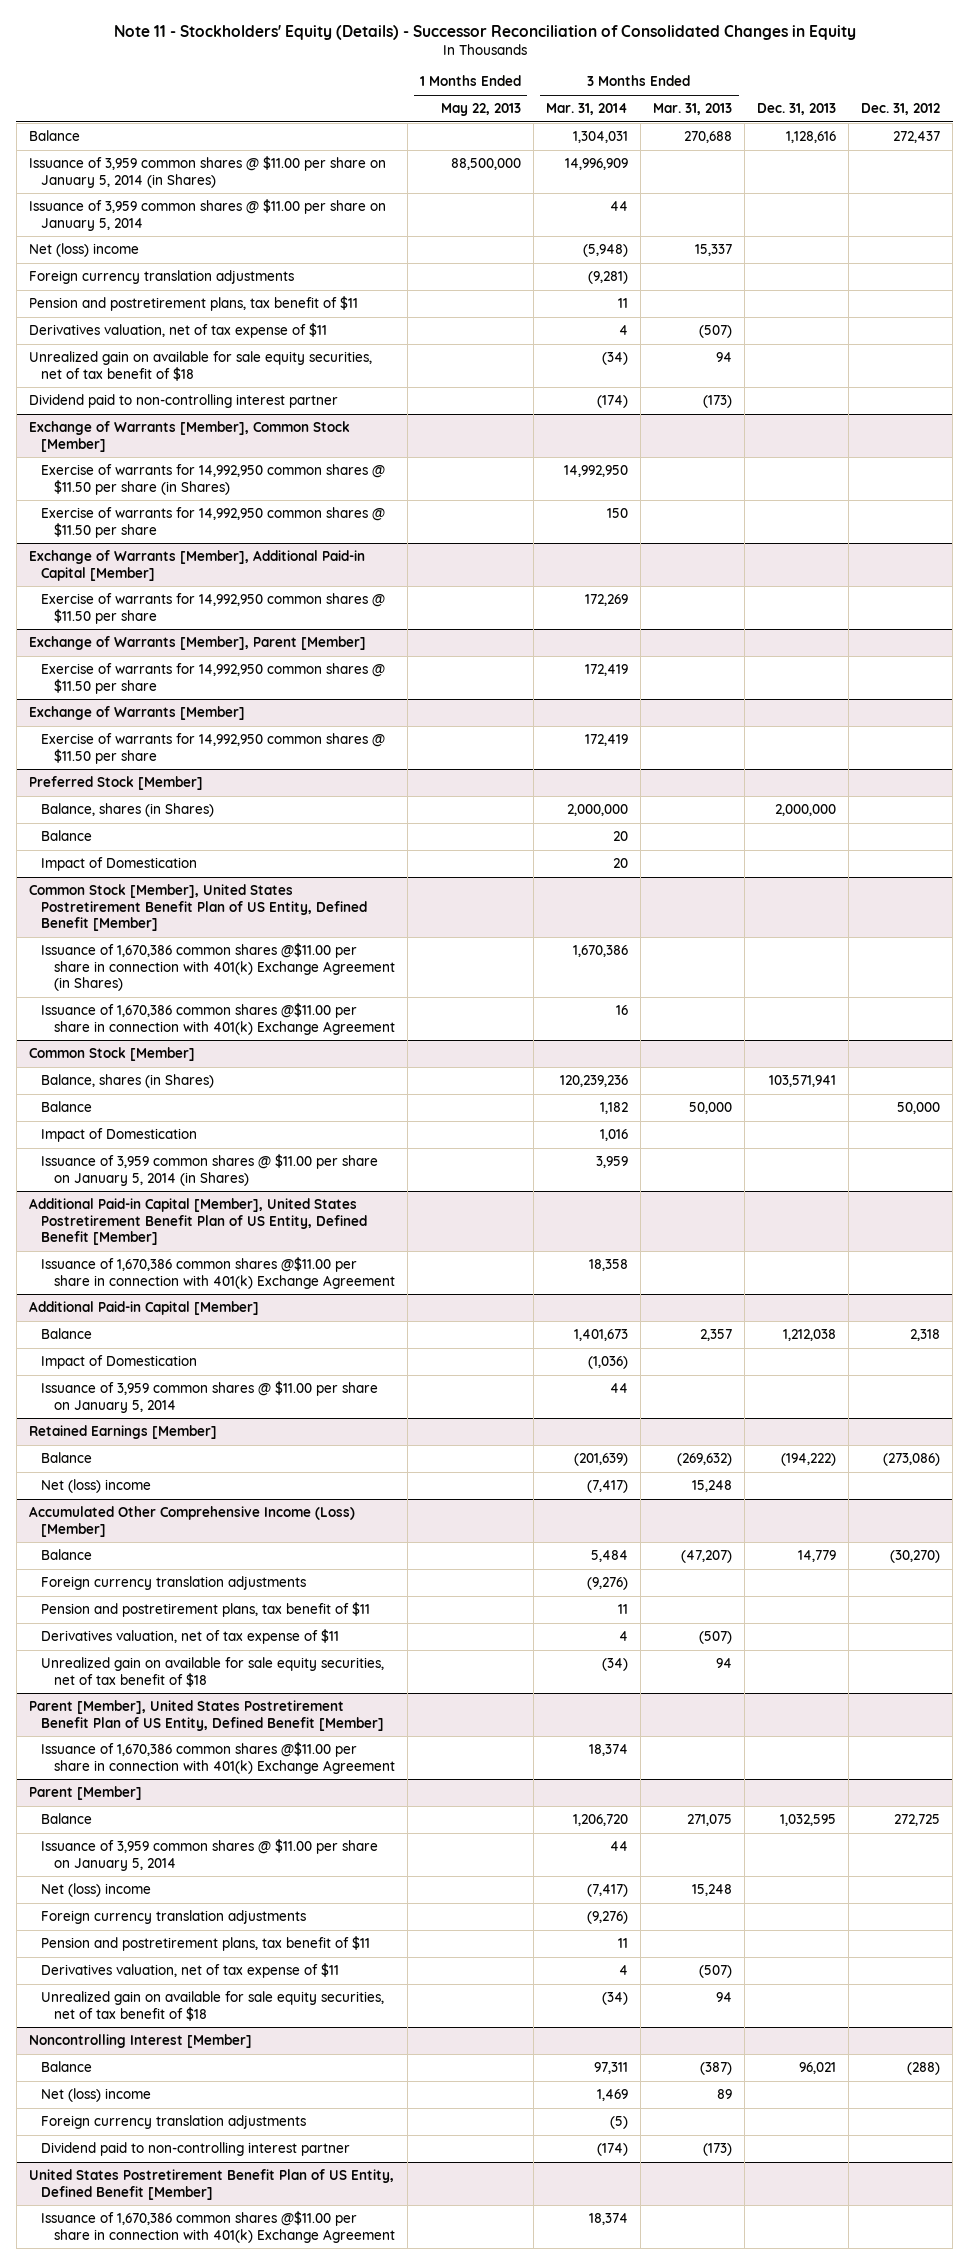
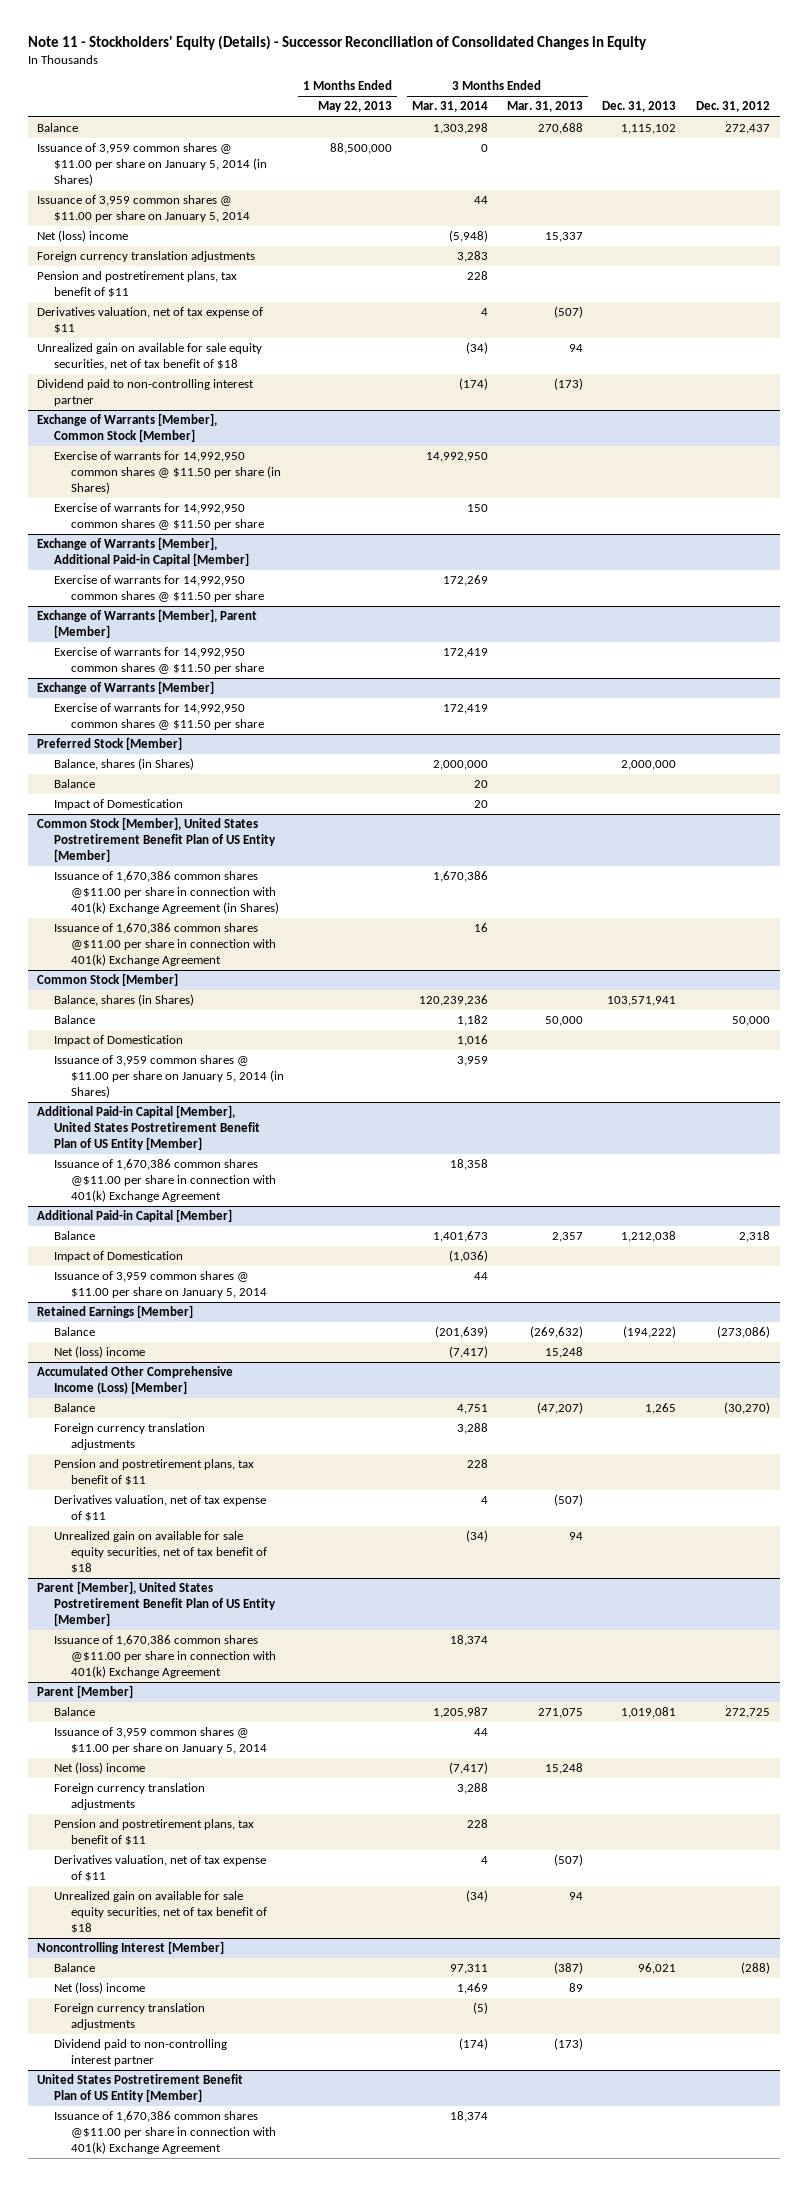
[573,131,629,144] 1,304,031 -> [432,123,488,135] 1,303,298
[786,131,837,144] 1,128,616 -> [621,124,677,135] 1,115,102
[565,158,629,171] 14,996,909 -> [480,144,488,153] 0
[588,271,629,285] (9,281) -> [456,251,488,263] 3,283
[618,298,629,309] 11 -> [466,271,488,281] 228
[28,884,368,932] Common Stock [Member], United States Postretirement Benefit Plan of US Entity, Defined Benefit [Member] -> [37,817,276,863] Common Stock [Member], United States Postretirement Benefit Plan of US Entity [Member]
[28,1198,368,1246] Additional Paid-in Capital [Member], United States Postretirement Benefit Plan of US Entity, Defined Benefit [Member] -> [37,1105,260,1151] Additional Paid-in Capital [Member], United States Postretirement Benefit Plan of US Entity [Member]
[591,1550,629,1563] 5,484 -> [456,1404,488,1415] 4,751
[798,1550,837,1563] 14,779 -> [645,1403,677,1415] 1,265
[587,1577,629,1591] (9,276) -> [456,1423,488,1435] 3,288
[618,1604,629,1615] 11 -> [466,1459,488,1469] 228
[28,1700,385,1731] Parent [Member], United States Postretirement Benefit Plan of US Entity, Defined Benefit [Member] -> [37,1581,276,1627] Parent [Member], United States Postretirement Benefit Plan of US Entity [Member]
[573,1814,629,1827] 1,206,720 -> [432,1707,488,1719] 1,205,987
[780,1814,837,1827] 1,032,595 -> [621,1707,677,1719] 1,019,081
[587,1911,629,1925] (9,276) -> [456,1783,488,1795] 3,288
[618,1938,629,1949] 11 -> [466,1819,488,1829] 228
[28,2169,394,2200] United States Postretirement Benefit Plan of US Entity, Defined Benefit [Member] -> [37,2074,244,2103] United States Postretirement Benefit Plan of US Entity [Member]

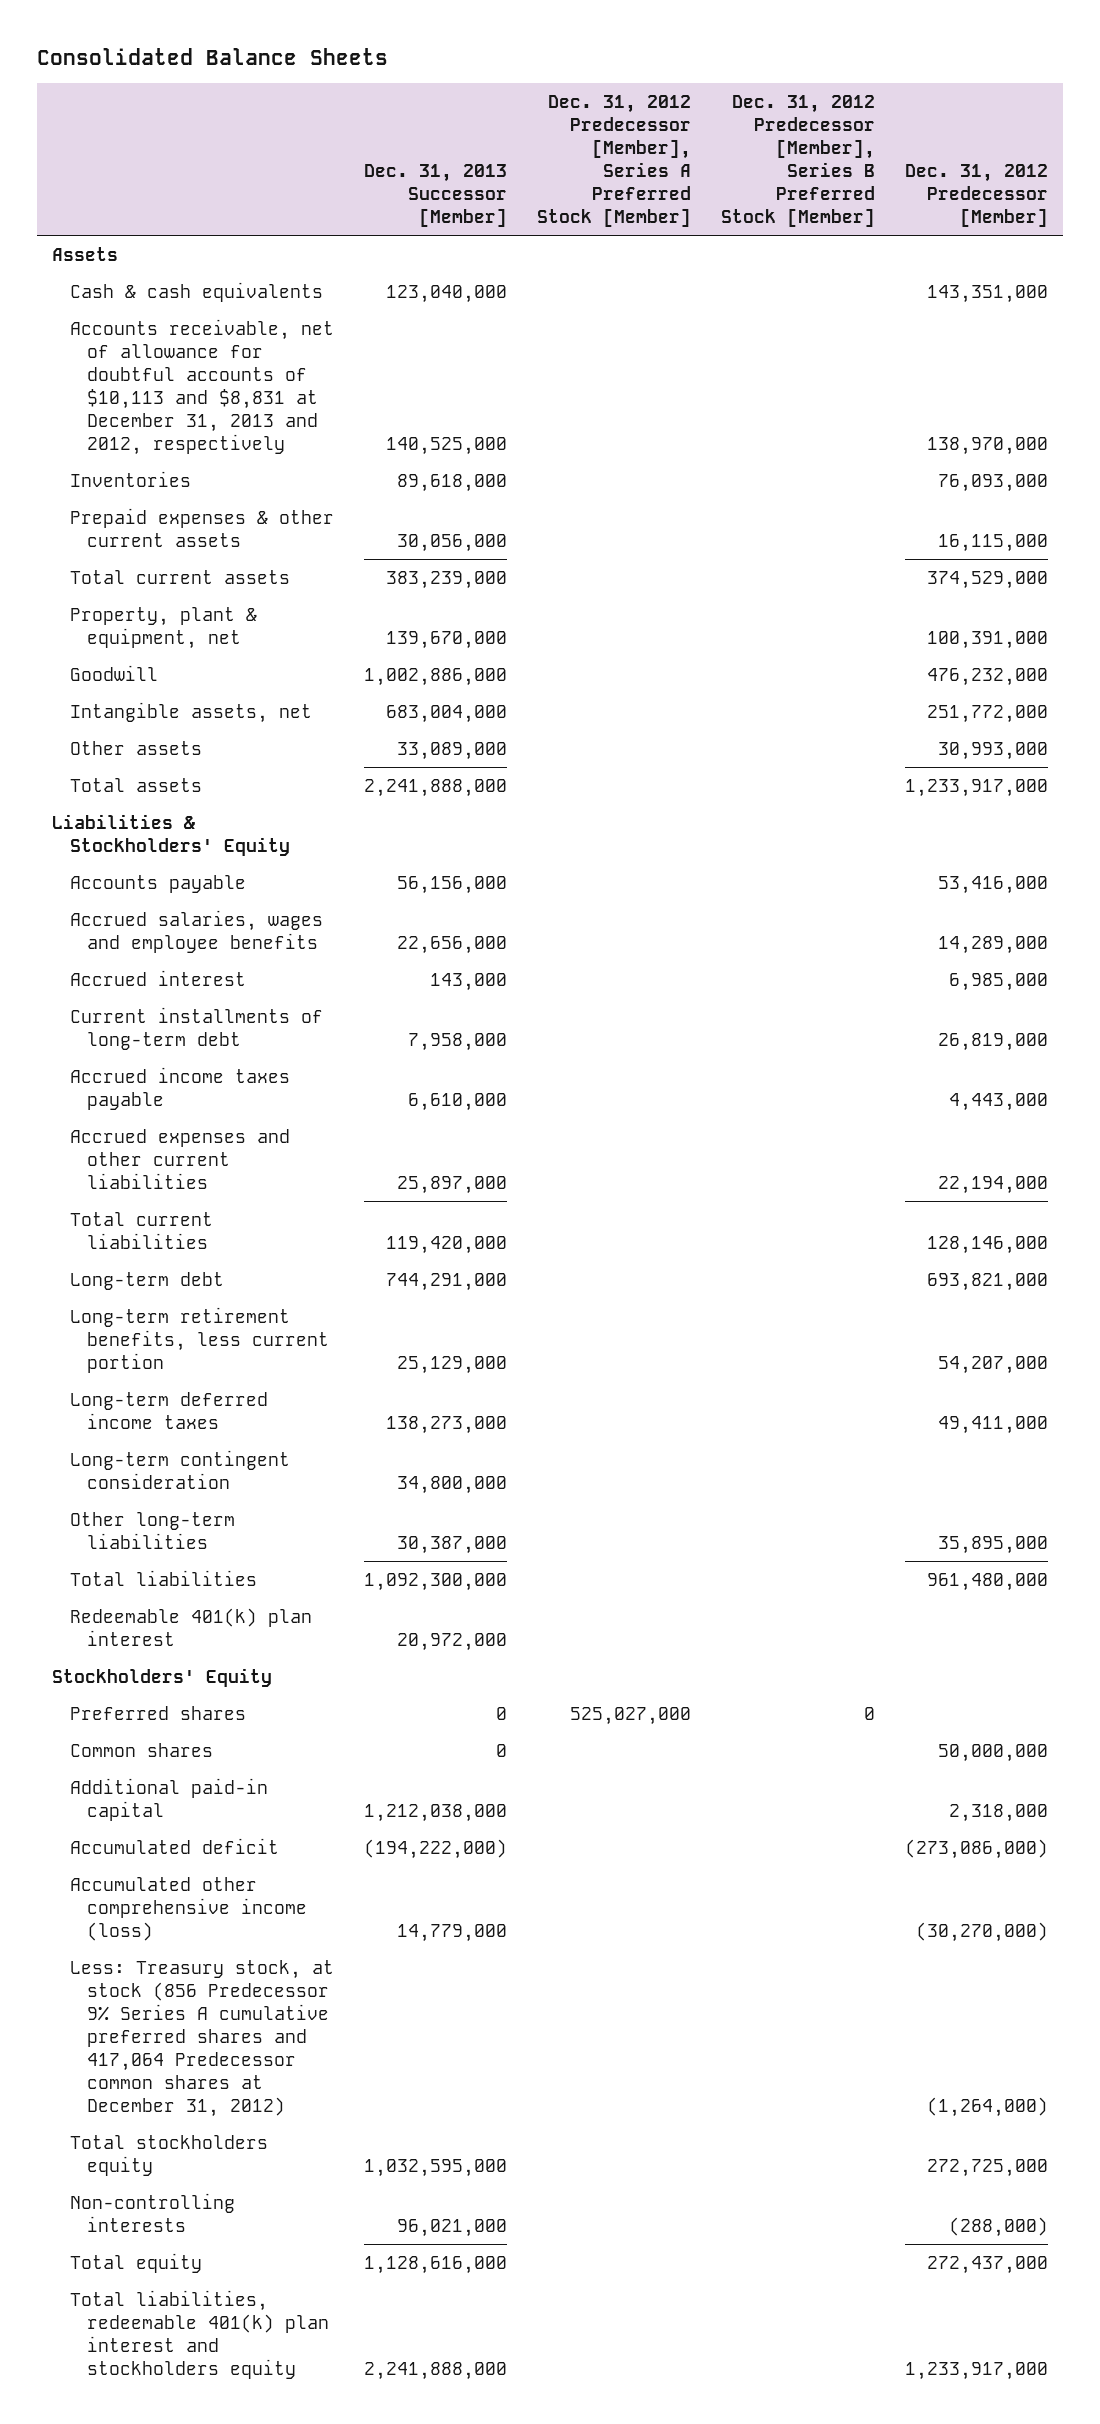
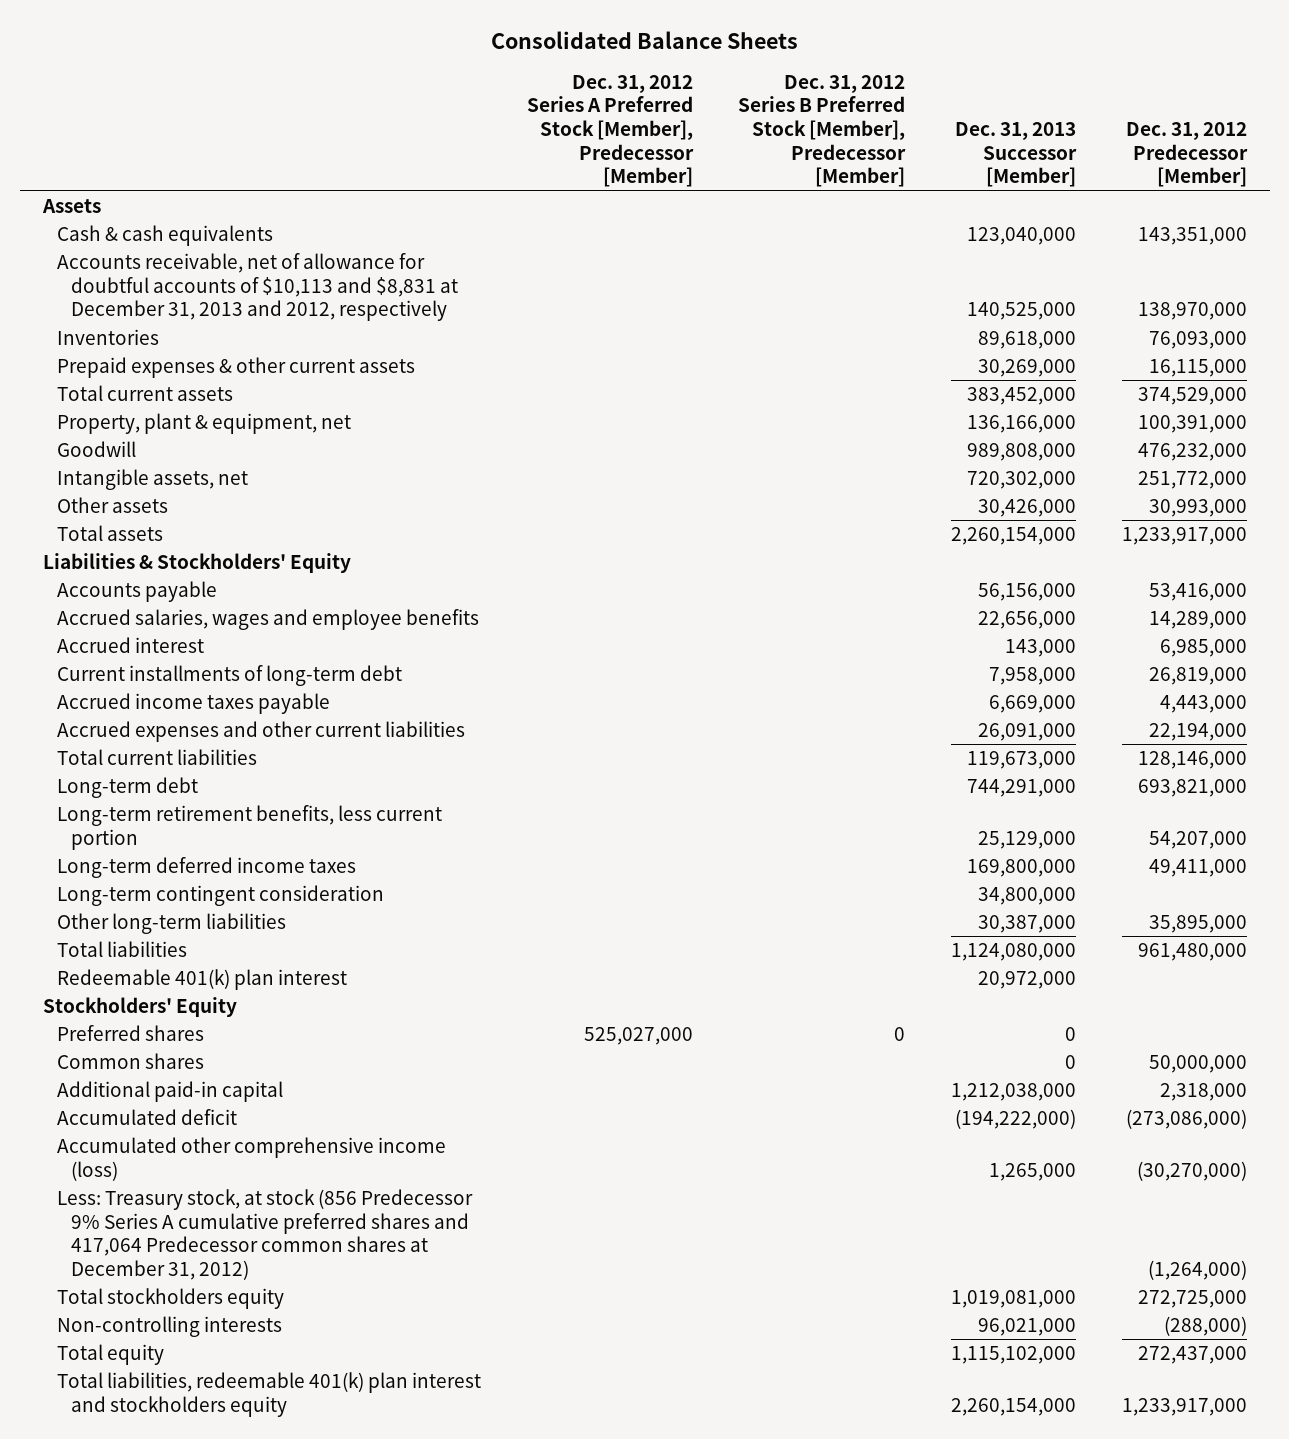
[536,94,691,227] Dec. 31, 2012 Predecessor [Member], Series A Preferred Stock [Member] -> none
[720,94,875,227] Dec. 31, 2012 Predecessor [Member], Series B Preferred Stock [Member] -> none
none -> [526,74,694,188] Dec. 31, 2012 Series A Preferred Stock [Member], Predecessor [Member]
none -> [738,74,907,188] Dec. 31, 2012 Series B Preferred Stock [Member], Predecessor [Member]
[396,533,507,552] 30,056,000 -> [978,359,1077,378] 30,269,000
[385,570,507,589] 383,239,000 -> [967,387,1077,406] 383,452,000
[385,630,507,649] 139,670,000 -> [967,415,1077,434] 136,166,000
[363,667,507,686] 1,002,886,000 -> [967,443,1077,462] 989,808,000
[385,704,507,723] 683,004,000 -> [967,471,1077,490] 720,302,000
[396,741,507,760] 33,089,000 -> [978,499,1077,518] 30,426,000
[363,778,507,797] 2,241,888,000 -> [951,527,1077,546] 2,260,154,000
[407,1092,507,1111] 6,610,000 -> [989,695,1077,714] 6,669,000
[396,1175,507,1194] 25,897,000 -> [978,723,1077,742] 26,091,000
[385,1235,507,1254] 119,420,000 -> [967,751,1077,770] 119,673,000
[385,1415,507,1434] 138,273,000 -> [967,859,1077,878] 169,800,000
[363,1572,507,1591] 1,092,300,000 -> [951,943,1077,962] 1,124,080,000
[396,1923,507,1942] 14,779,000 -> [989,1162,1077,1181] 1,265,000
[363,2158,507,2177] 1,032,595,000 -> [951,1290,1077,1309] 1,019,081,000
[363,2255,507,2274] 1,128,616,000 -> [951,1346,1077,1365] 1,115,102,000
[363,2361,507,2380] 2,241,888,000 -> [951,1397,1077,1416] 2,260,154,000

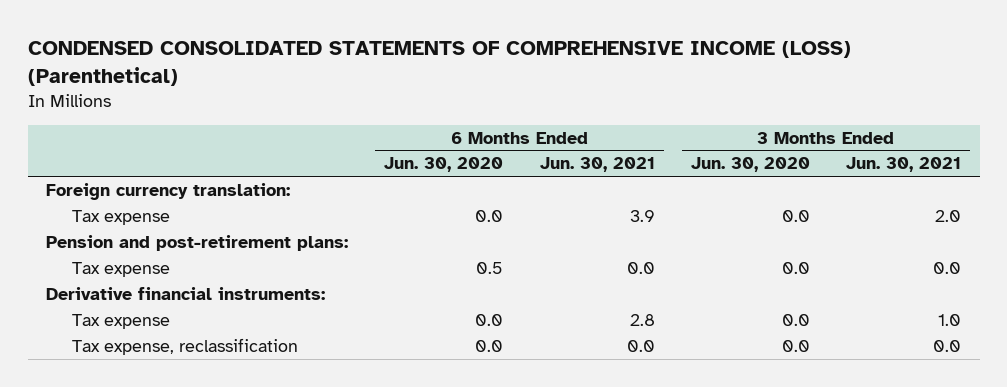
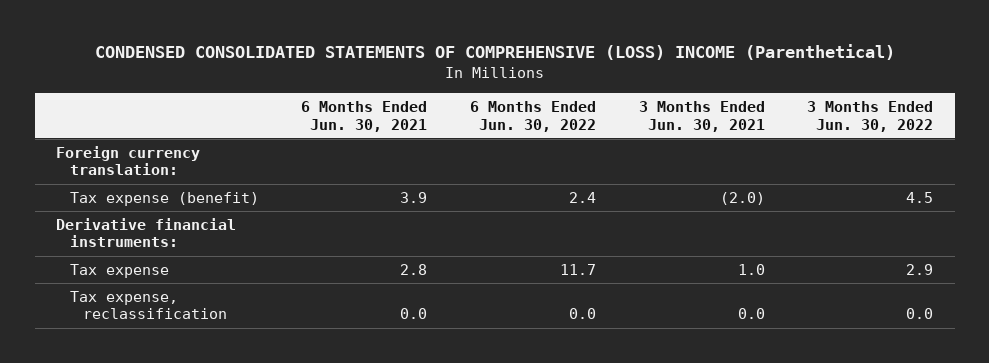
[27,41,851,86] CONDENSED CONSOLIDATED STATEMENTS OF COMPREHENSIVE INCOME (LOSS) (Parenthetical) -> [94,44,895,61] CONDENSED CONSOLIDATED STATEMENTS OF COMPREHENSIVE (LOSS) INCOME (Parenthetical)
[384,157,504,173] Jun. 30, 2020 -> none
[691,157,811,173] Jun. 30, 2020 -> none
none -> [469,101,596,132] 6 Months Ended Jun. 30, 2022
none -> [807,101,934,132] 3 Months Ended Jun. 30, 2022
[45,234,348,251] Pension and post-retirement plans: -> none
[72,261,171,277] Tax expense -> none
[72,209,171,225] Tax expense -> [69,192,259,207] Tax expense (benefit)
[935,209,962,222] 2.0 -> [719,192,765,206] (2.0)

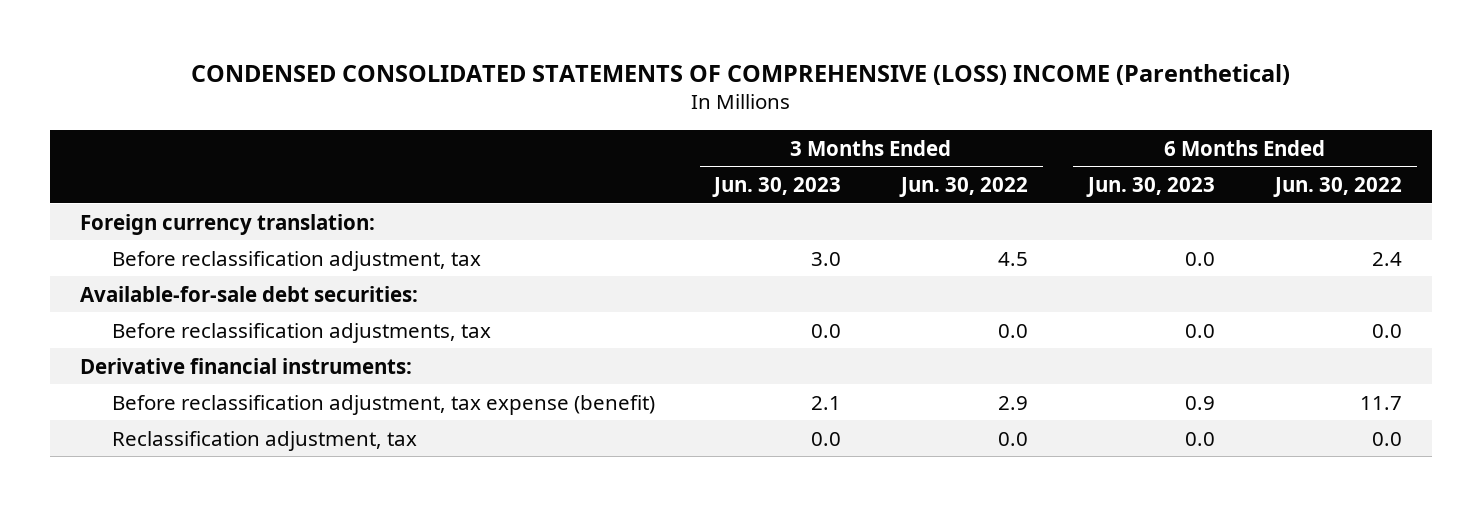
[301,101,428,132] 6 Months Ended Jun. 30, 2021 -> none
[638,101,765,132] 3 Months Ended Jun. 30, 2021 -> none
none -> [712,177,842,198] Jun. 30, 2023
none -> [1085,177,1215,198] Jun. 30, 2023
[69,192,259,207] Tax expense (benefit) -> [111,250,481,271] Before reclassification adjustment, tax
none -> [79,285,418,302] Available-for-sale debt securities:
none -> [111,322,491,343] Before reclassification adjustments, tax
[69,264,169,279] Tax expense -> [111,394,655,415] Before reclassification adjustment, tax expense (benefit)
[69,291,228,320] Tax expense, reclassification -> [111,430,417,451] Reclassification adjustment, tax

